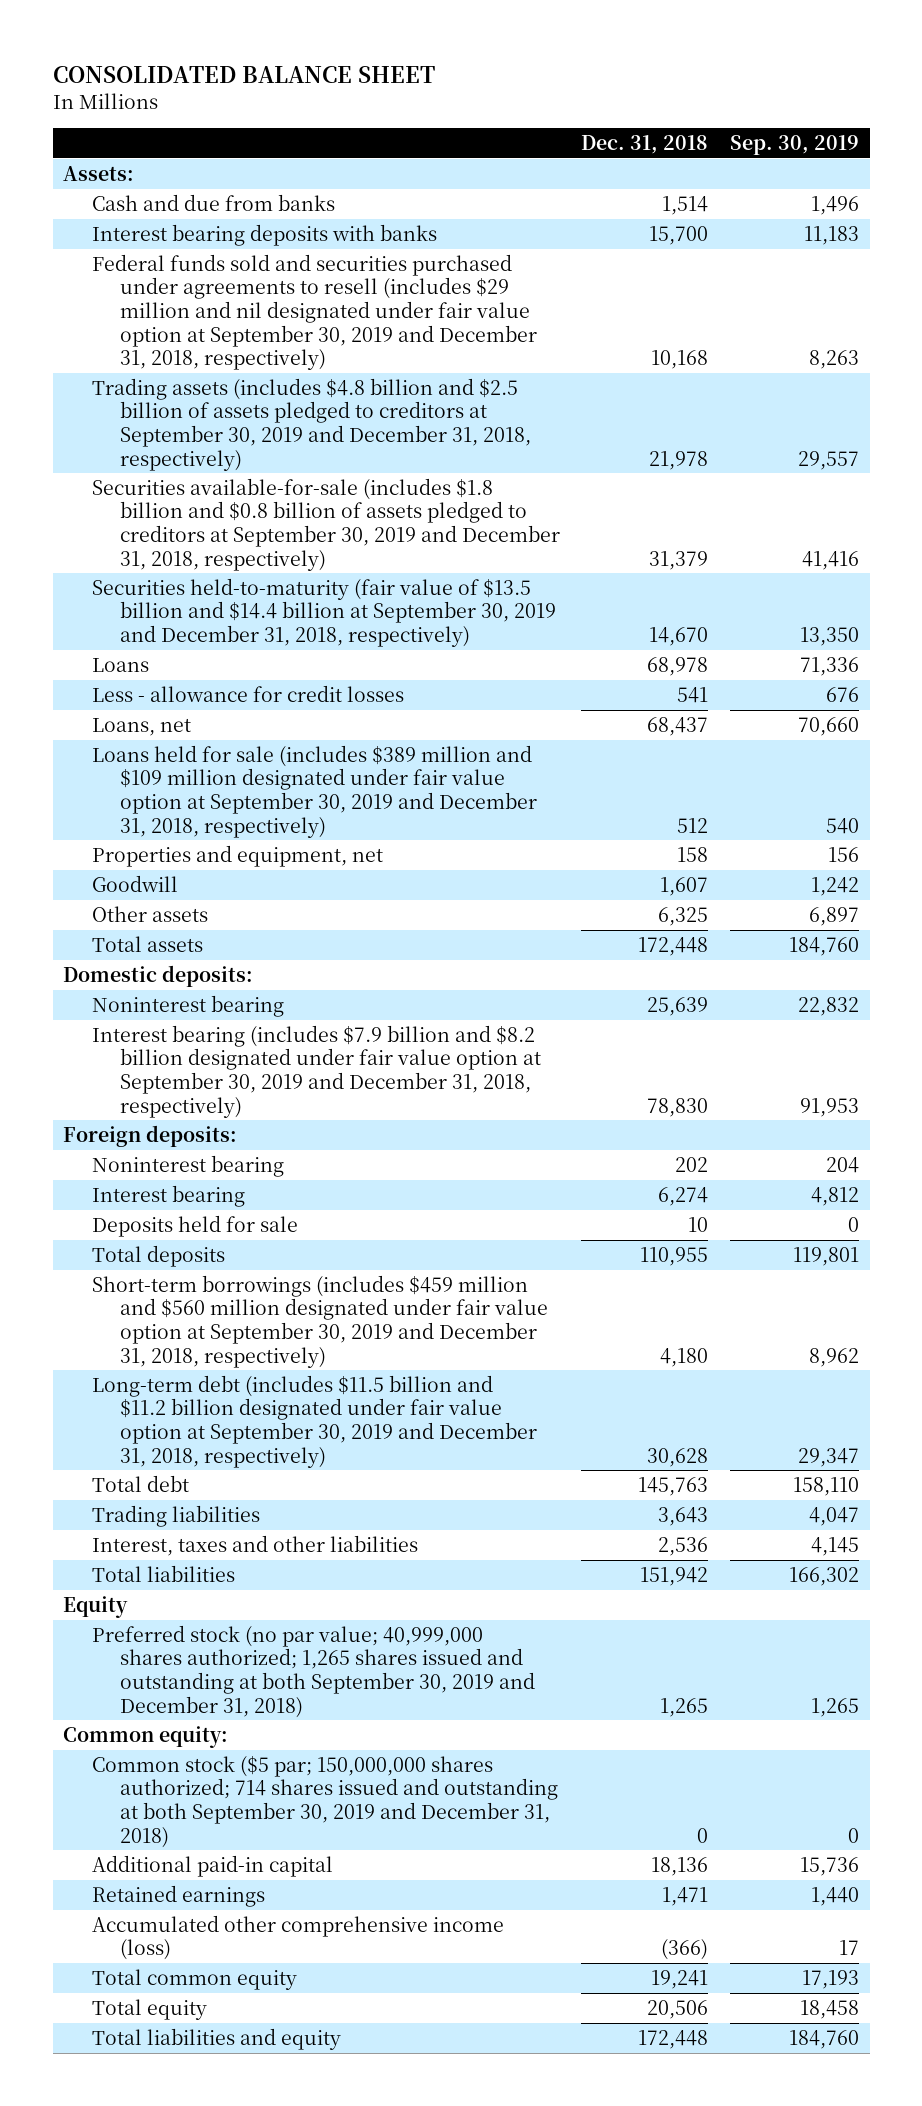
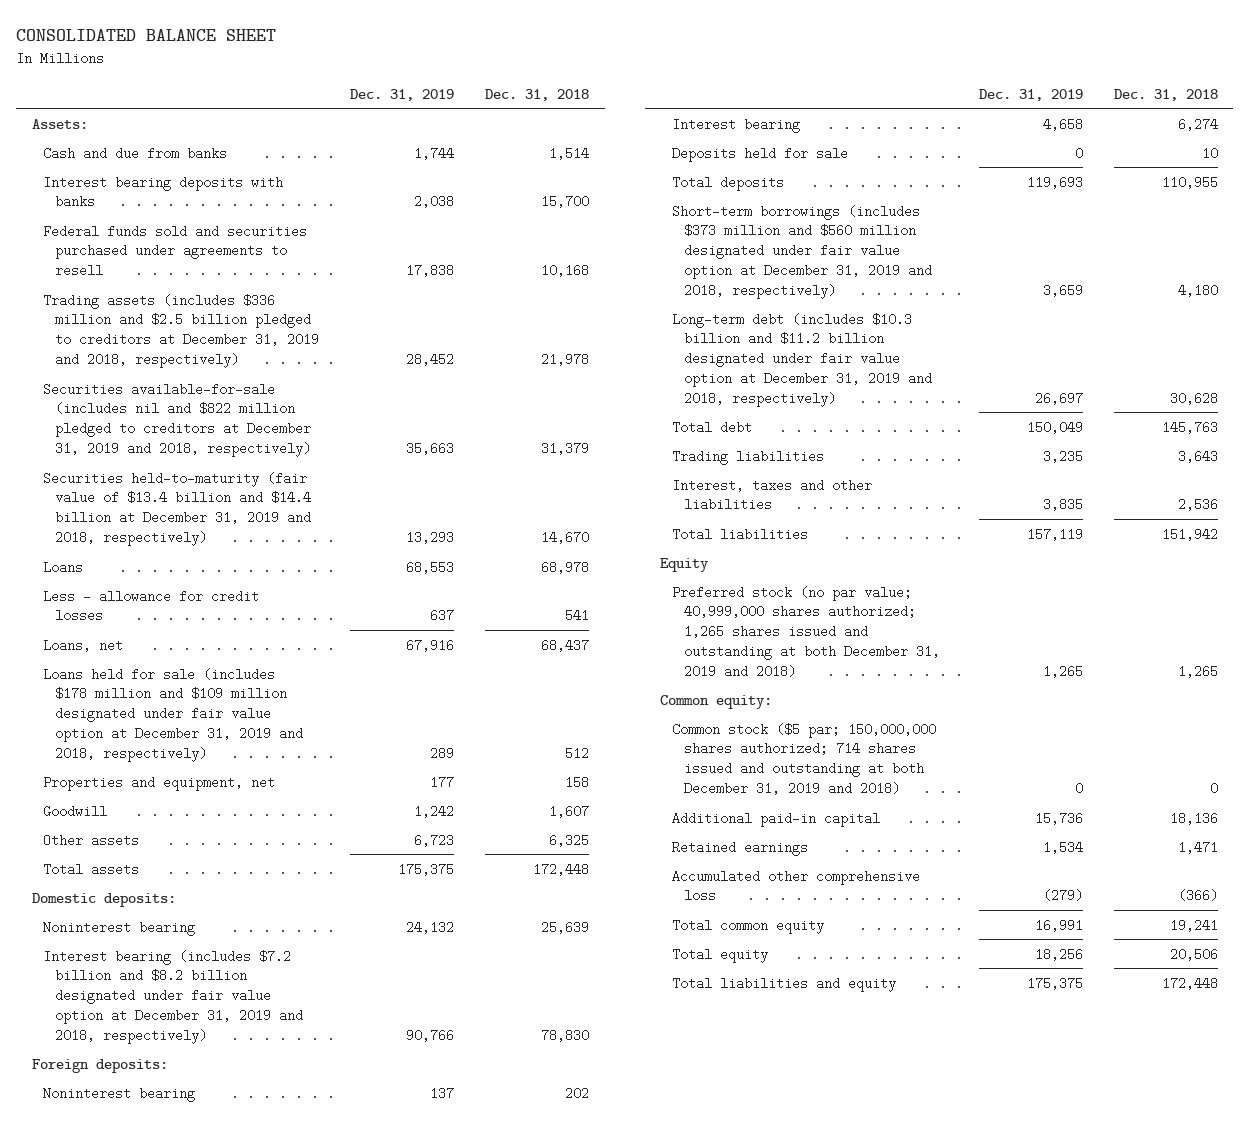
[730,135,860,156] Sep. 30, 2019 -> none
none -> [350,88,455,101] Dec. 31, 2019
[91,253,537,371] Federal funds sold and securities purchased under agreements to resell (includes $29 million and nil designated under fair value option at September 30, 2019 and December 31, 2018, respectively) -> [43,224,308,278] Federal funds sold and securities purchased under agreements to resell
[91,377,531,471] Trading assets (includes $4.8 billion and $2.5 billion of assets pledged to creditors at September 30, 2019 and December 31, 2018, respectively) -> [43,293,320,368] Trading assets (includes $336 million and $2.5 billion pledged to creditors at December 31, 2019 and 2018, respectively)
[91,477,560,571] Securities available-for-sale (includes $1.8 billion and $0.8 billion of assets pledged to creditors at September 30, 2019 and December 31, 2018, respectively) -> [43,382,312,457] Securities available-for-sale (includes nil and $822 million pledged to creditors at December 31, 2019 and 2018, respectively)
[91,577,556,648] Securities held-to-maturity (fair value of $13.5 billion and $14.4 billion at September 30, 2019 and December 31, 2018, respectively) -> [43,471,312,546] Securities held-to-maturity (fair value of $13.4 billion and $14.4 billion at December 31, 2019 and 2018, respectively)
[91,744,537,838] Loans held for sale (includes $389 million and $109 million designated under fair value option at September 30, 2019 and December 31, 2018, respectively) -> [43,667,304,762] Loans held for sale (includes $178 million and $109 million designated under fair value option at December 31, 2019 and 2018, respectively)
[91,1024,541,1118] Interest bearing (includes $7.9 billion and $8.2 billion designated under fair value option at September 30, 2019 and December 31, 2018, respectively) -> [43,949,304,1044] Interest bearing (includes $7.2 billion and $8.2 billion designated under fair value option at December 31, 2019 and 2018, respectively)
[91,1274,548,1368] Short-term borrowings (includes $459 million and $560 million designated under fair value option at September 30, 2019 and December 31, 2018, respectively) -> [671,204,932,299] Short-term borrowings (includes $373 million and $560 million designated under fair value option at December 31, 2019 and 2018, respectively)
[91,1374,537,1468] Long-term debt (includes $11.5 billion and $11.2 billion designated under fair value option at September 30, 2019 and December 31, 2018, respectively) -> [671,312,932,407] Long-term debt (includes $10.3 billion and $11.2 billion designated under fair value option at December 31, 2019 and 2018, respectively)
[91,1624,535,1718] Preferred stock (no par value; 40,999,000 shares authorized; 1,265 shares issued and outstanding at both September 30, 2019 and December 31, 2018) -> [671,585,940,678] Preferred stock (no par value; 40,999,000 shares authorized; 1,265 shares issued and outstanding at both December 31, 2019 and 2018)
[91,1755,558,1848] Common stock ($5 par; 150,000,000 shares authorized; 714 shares issued and outstanding at both September 30, 2019 and December 31, 2018) -> [671,722,936,795] Common stock ($5 par; 150,000,000 shares authorized; 714 shares issued and outstanding at both December 31, 2019 and 2018)
[91,1914,504,1961] Accumulated other comprehensive income (loss) -> [671,869,920,901] Accumulated other comprehensive loss

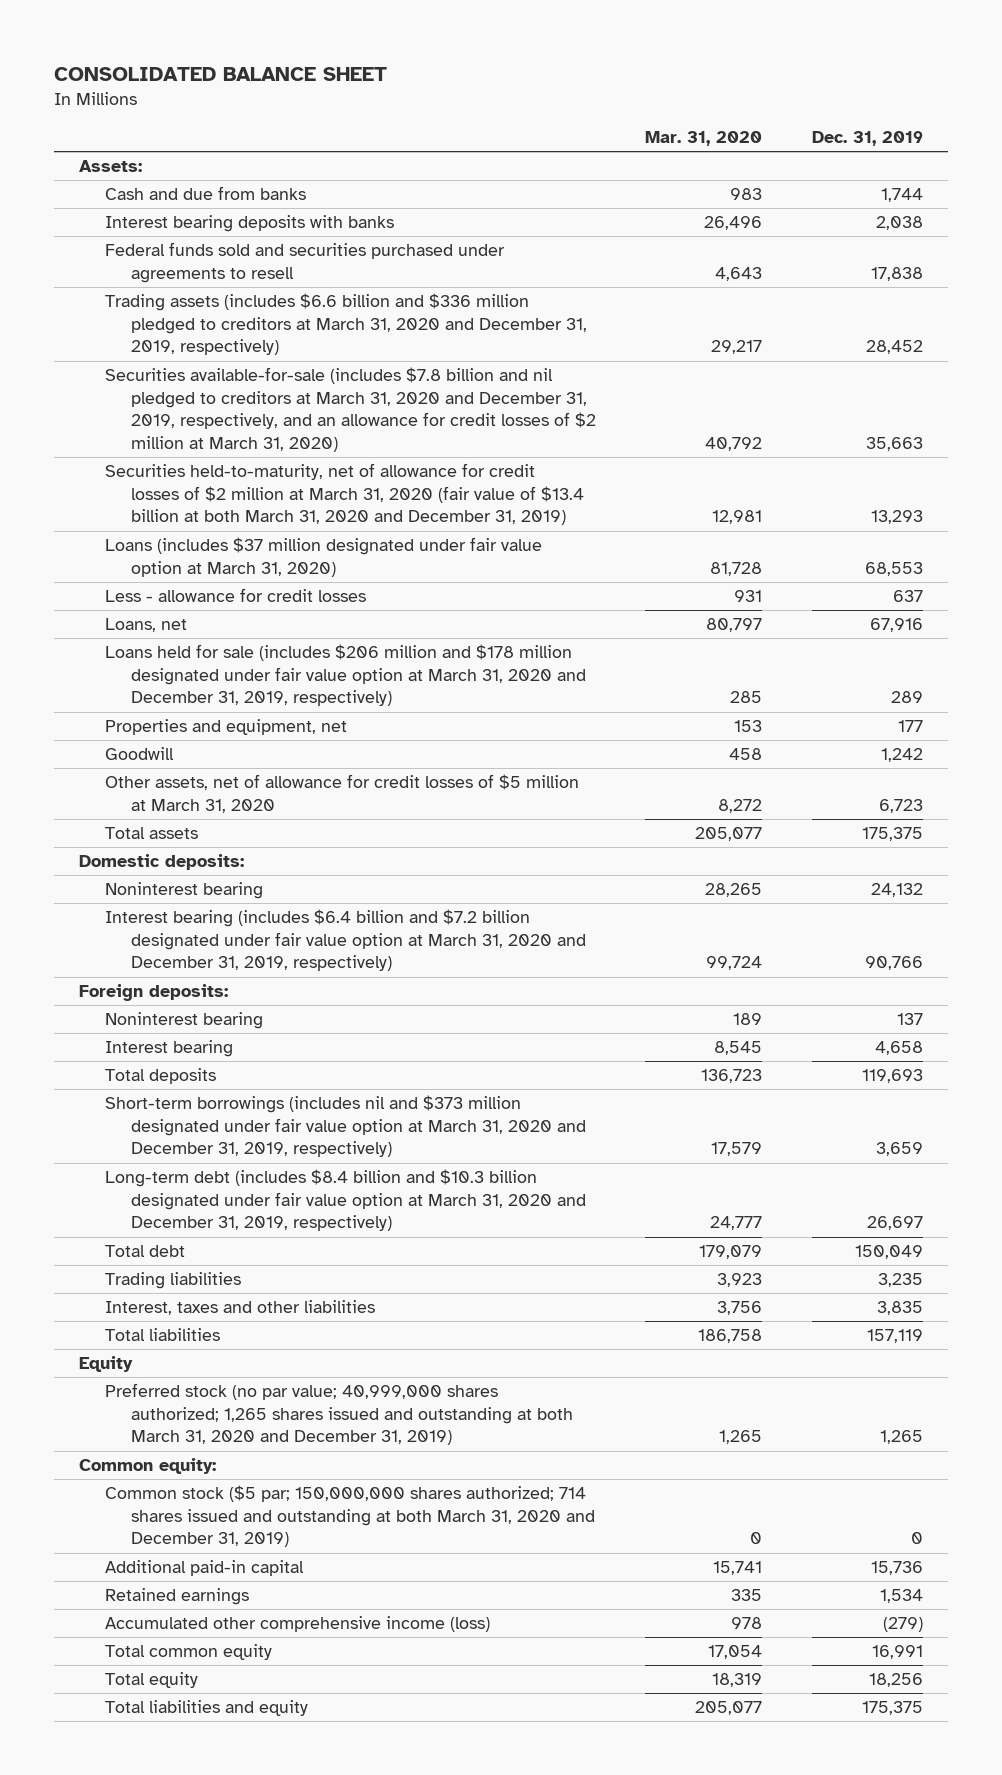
[485,88,590,101] Dec. 31, 2018 -> none
none -> [645,131,763,147] Mar. 31, 2020
[43,293,320,368] Trading assets (includes $336 million and $2.5 billion pledged to creditors at December 31, 2019 and 2018, respectively) -> [104,293,587,356] Trading assets (includes $6.6 billion and $336 million pledged to creditors at March 31, 2020 and December 31, 2019, respectively)
[43,382,312,457] Securities available-for-sale (includes nil and $822 million pledged to creditors at December 31, 2019 and 2018, respectively) -> [104,367,596,453] Securities available-for-sale (includes $7.8 billion and nil pledged to creditors at March 31, 2020 and December 31, 2019, respectively, and an allowance for credit losses of $2 million at March 31, 2020)
[43,471,312,546] Securities held-to-maturity (fair value of $13.4 billion and $14.4 billion at December 31, 2019 and 2018, respectively) -> [104,463,584,526] Securities held-to-maturity, net of allowance for credit losses of $2 million at March 31, 2020 (fair value of $13.4 billion at both March 31, 2020 and December 31, 2019)
[43,560,84,574] Loans -> [104,537,542,577] Loans (includes $37 million designated under fair value option at March 31, 2020)
[43,667,304,762] Loans held for sale (includes $178 million and $109 million designated under fair value option at December 31, 2019 and 2018, respectively) -> [104,644,586,707] Loans held for sale (includes $206 million and $178 million designated under fair value option at March 31, 2020 and December 31, 2019, respectively)
[43,833,140,847] Other assets -> [104,774,579,813] Other assets, net of allowance for credit losses of $5 million at March 31, 2020
[43,949,304,1044] Interest bearing (includes $7.2 billion and $8.2 billion designated under fair value option at December 31, 2019 and 2018, respectively) -> [104,909,586,972] Interest bearing (includes $6.4 billion and $7.2 billion designated under fair value option at March 31, 2020 and December 31, 2019, respectively)
[671,146,848,162] Deposits held for sale -> none
[671,204,932,299] Short-term borrowings (includes $373 million and $560 million designated under fair value option at December 31, 2019 and 2018, respectively) -> [104,1095,586,1158] Short-term borrowings (includes nil and $373 million designated under fair value option at March 31, 2020 and December 31, 2019, respectively)
[671,312,932,407] Long-term debt (includes $10.3 billion and $11.2 billion designated under fair value option at December 31, 2019 and 2018, respectively) -> [104,1169,586,1232] Long-term debt (includes $8.4 billion and $10.3 billion designated under fair value option at March 31, 2020 and December 31, 2019, respectively)
[671,585,940,678] Preferred stock (no par value; 40,999,000 shares authorized; 1,265 shares issued and outstanding at both December 31, 2019 and 2018) -> [104,1383,573,1446] Preferred stock (no par value; 40,999,000 shares authorized; 1,265 shares issued and outstanding at both March 31, 2020 and December 31, 2019)
[671,722,936,795] Common stock ($5 par; 150,000,000 shares authorized; 714 shares issued and outstanding at both December 31, 2019 and 2018) -> [104,1485,595,1548] Common stock ($5 par; 150,000,000 shares authorized; 714 shares issued and outstanding at both March 31, 2020 and December 31, 2019)
[671,869,920,901] Accumulated other comprehensive loss -> [104,1616,490,1633] Accumulated other comprehensive income (loss)

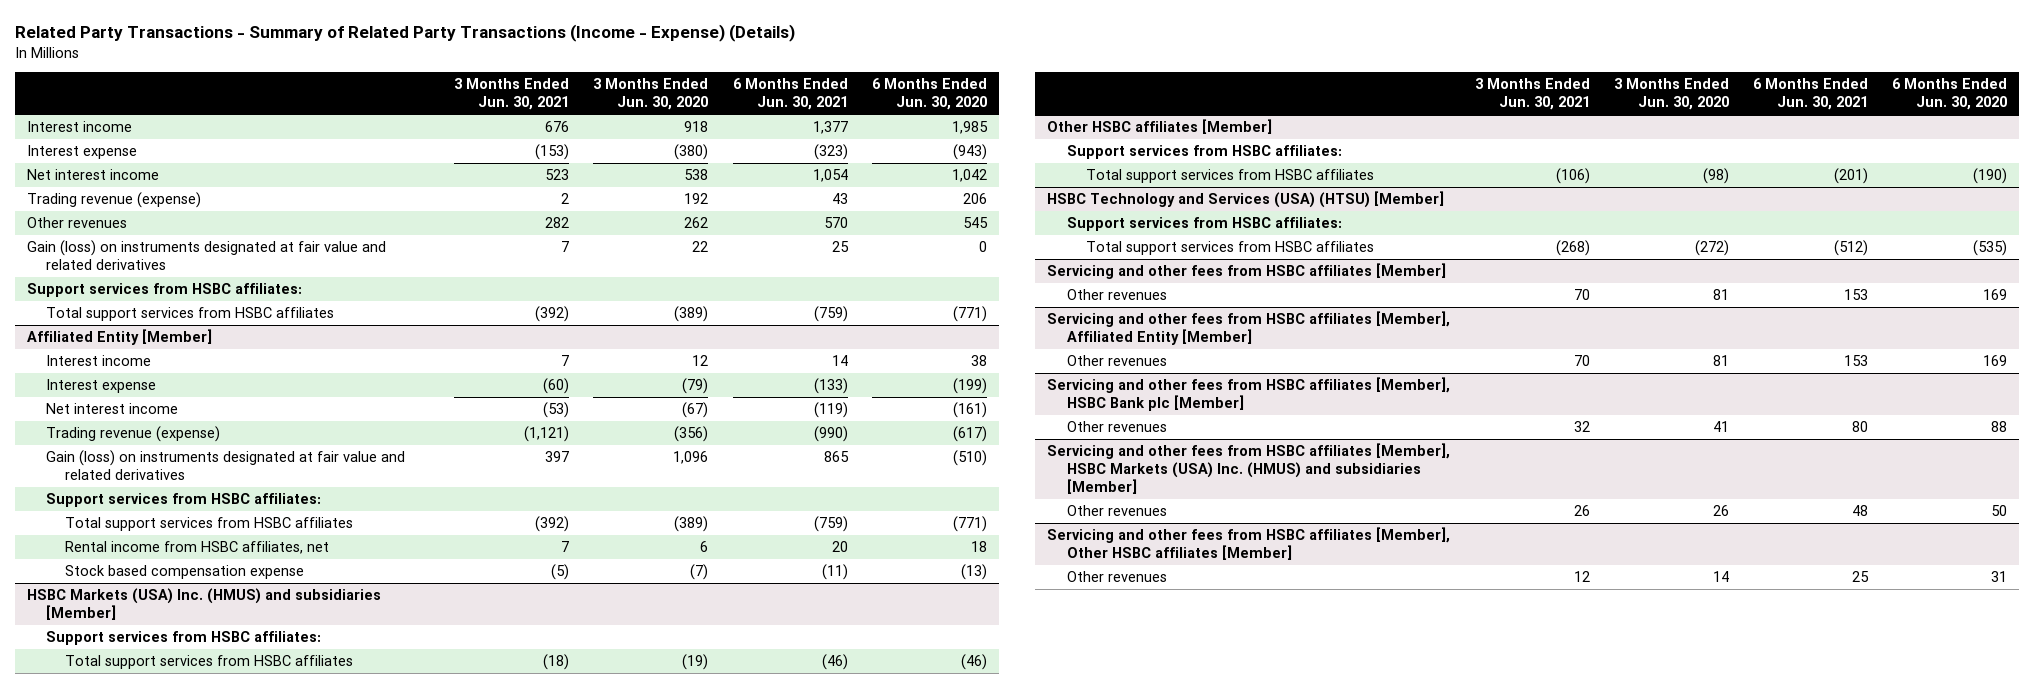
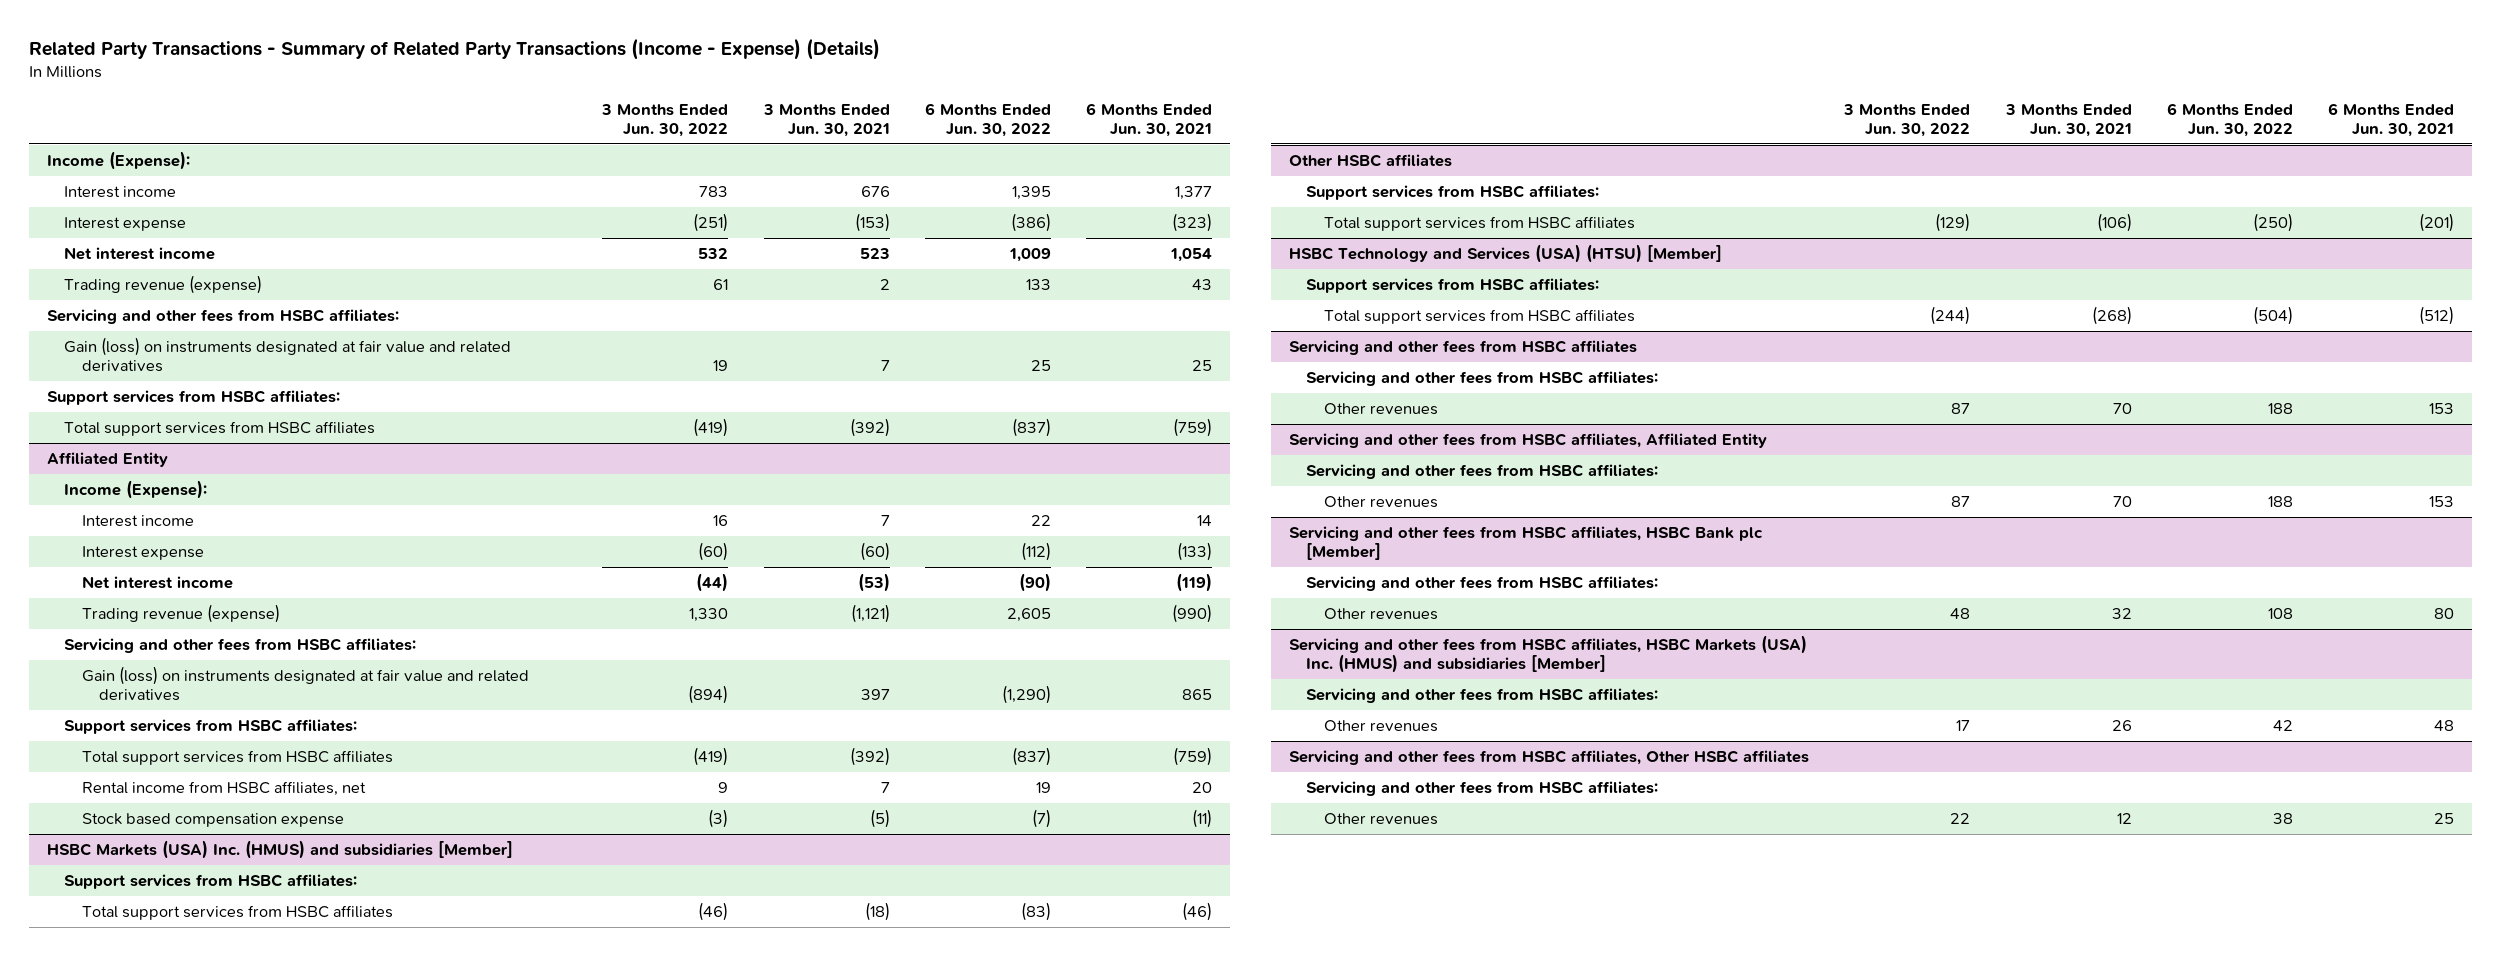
[593,78,709,111] 3 Months Ended Jun. 30, 2020 -> none
[871,78,987,111] 6 Months Ended Jun. 30, 2020 -> none
none -> [601,103,729,138] 3 Months Ended Jun. 30, 2022
none -> [924,102,1051,138] 6 Months Ended Jun. 30, 2022
none -> [46,150,190,170] Income (Expense):
[27,217,128,229] Other revenues -> none
none -> [46,308,399,324] Servicing and other fees from HSBC affiliates:
[27,329,213,346] Affiliated Entity [Member] -> [46,451,168,467] Affiliated Entity
none -> [64,479,208,499] Income (Expense):
none -> [64,637,417,653] Servicing and other fees from HSBC affiliates:
[1047,119,1273,135] Other HSBC affiliates [Member] -> [1289,153,1453,167] Other HSBC affiliates
[1047,263,1447,280] Servicing and other fees from HSBC affiliates [Member] -> [1289,339,1638,355] Servicing and other fees from HSBC affiliates
none -> [1306,370,1659,386] Servicing and other fees from HSBC affiliates:
[1047,311,1451,346] Servicing and other fees from HSBC affiliates [Member], Affiliated Entity [Member] -> [1289,432,1768,448] Servicing and other fees from HSBC affiliates, Affiliated Entity
none -> [1306,463,1659,479] Servicing and other fees from HSBC affiliates:
[1047,377,1451,412] Servicing and other fees from HSBC affiliates [Member], HSBC Bank plc [Member] -> [1289,525,1764,561] Servicing and other fees from HSBC affiliates, HSBC Bank plc [Member]
none -> [1306,575,1659,591] Servicing and other fees from HSBC affiliates:
[1047,443,1451,495] Servicing and other fees from HSBC affiliates [Member], HSBC Markets (USA) Inc. (HMUS) and subsidiaries [Member] -> [1289,634,1808,674] Servicing and other fees from HSBC affiliates, HSBC Markets (USA) Inc. (HMUS) and subsidiaries [Member]
none -> [1306,687,1659,703] Servicing and other fees from HSBC affiliates:
[1047,527,1451,561] Servicing and other fees from HSBC affiliates [Member], Other HSBC affiliates [Member] -> [1289,749,1810,765] Servicing and other fees from HSBC affiliates, Other HSBC affiliates
none -> [1306,780,1659,796] Servicing and other fees from HSBC affiliates:

